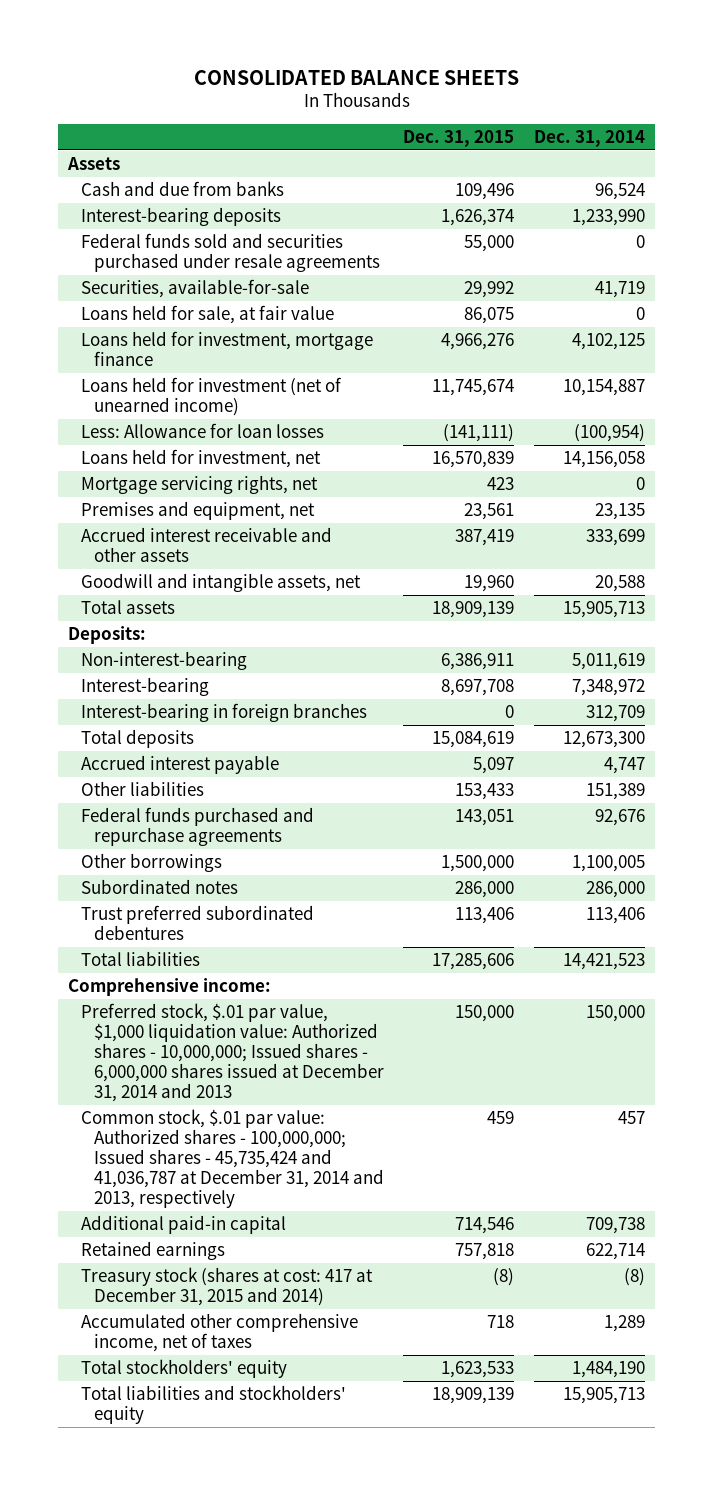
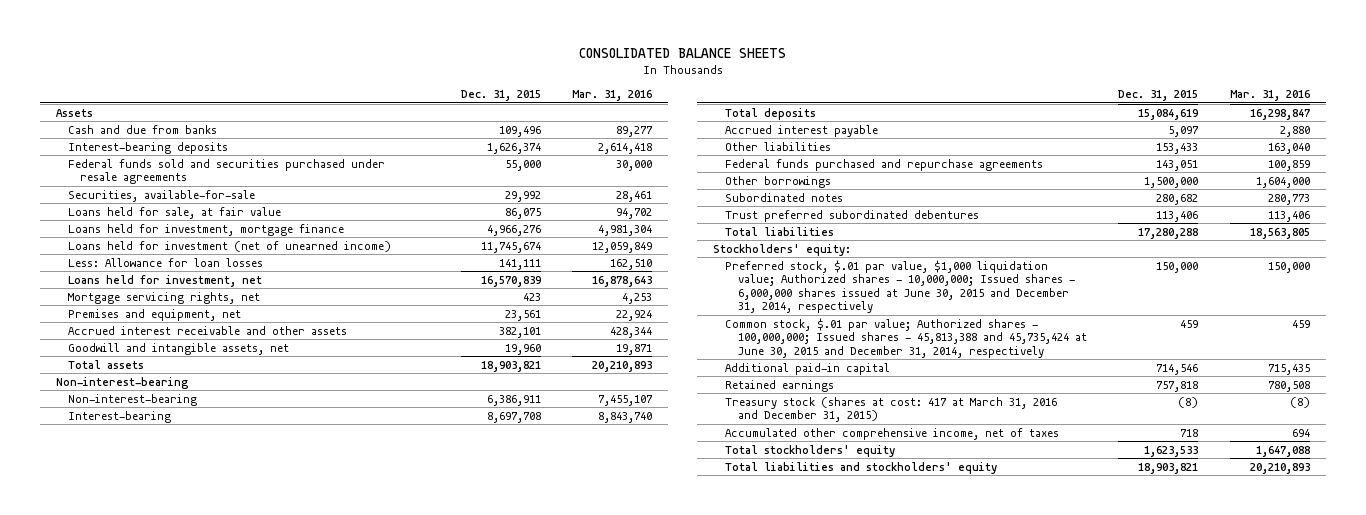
[534,130,646,148] Dec. 31, 2014 -> none
none -> [572,90,653,102] Mar. 31, 2016
[443,424,515,443] (141,111) -> [498,258,541,270] 141,111
[455,529,515,547] 387,419 -> [498,326,541,338] 382,101
[432,601,515,619] 18,909,139 -> [480,360,541,372] 18,903,821
[68,626,147,645] Deposits: -> [55,376,188,389] Non-interest-bearing
[81,703,368,723] Interest-bearing in foreign branches -> none
[455,881,515,899] 286,000 -> [1156,193,1199,205] 280,682
[432,953,515,971] 17,285,606 -> [1138,227,1199,239] 17,280,288
[68,978,272,997] Comprehensive income: -> [713,243,852,256] Stockholders' equity:
[81,1003,384,1102] Preferred stock, $.01 par value, $1,000 liquidation value: Authorized shares - 10,000,000; Issued shares - 6,000,000 shares issued at December 31, 2014 and 2013 -> [725,259,1075,314] Preferred stock, $.01 par value, $1,000 liquidation value; Authorized shares - 10,000,000; Issued shares - 6,000,000 shares issued at June 30, 2015 and December 31, 2014, respectively
[81,1109,384,1208] Common stock, $.01 par value: Authorized shares - 100,000,000; Issued shares - 45,735,424 and 41,036,787 at December 31, 2014 and 2013, respectively -> [725,317,1087,358] Common stock, $.01 par value; Authorized shares - 100,000,000; Issued shares - 45,813,388 and 45,735,424 at June 30, 2015 and December 31, 2014, respectively
[81,1267,374,1306] Treasury stock (shares at cost: 417 at December 31, 2015 and 2014) -> [725,396,1058,423] Treasury stock (shares at cost: 417 at March 31, 2016 and December 31, 2015)
[432,1387,515,1405] 18,909,139 -> [1138,462,1199,474] 18,903,821

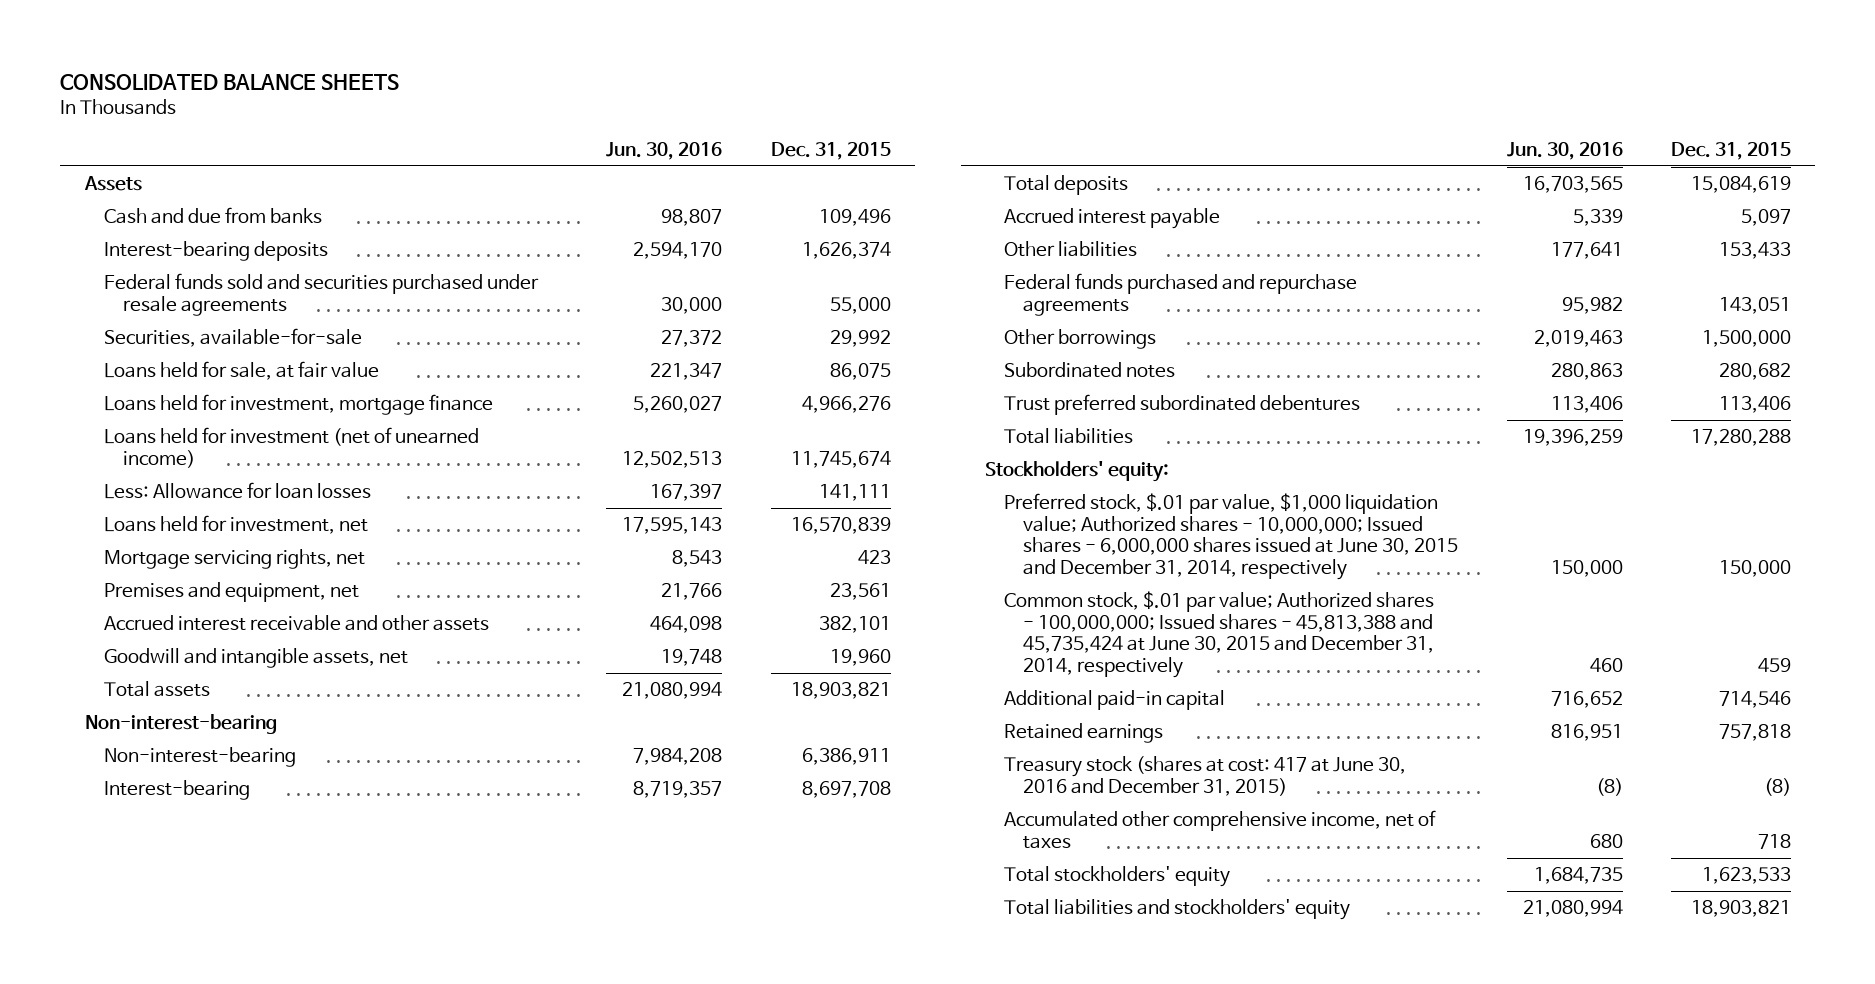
[572,90,653,102] Mar. 31, 2016 -> none
none -> [606,141,723,160] Jun. 30, 2016
[725,396,1058,423] Treasury stock (shares at cost: 417 at March 31, 2016 and December 31, 2015) -> [1004,756,1407,796] Treasury stock (shares at cost: 417 at June 30, 2016 and December 31, 2015)

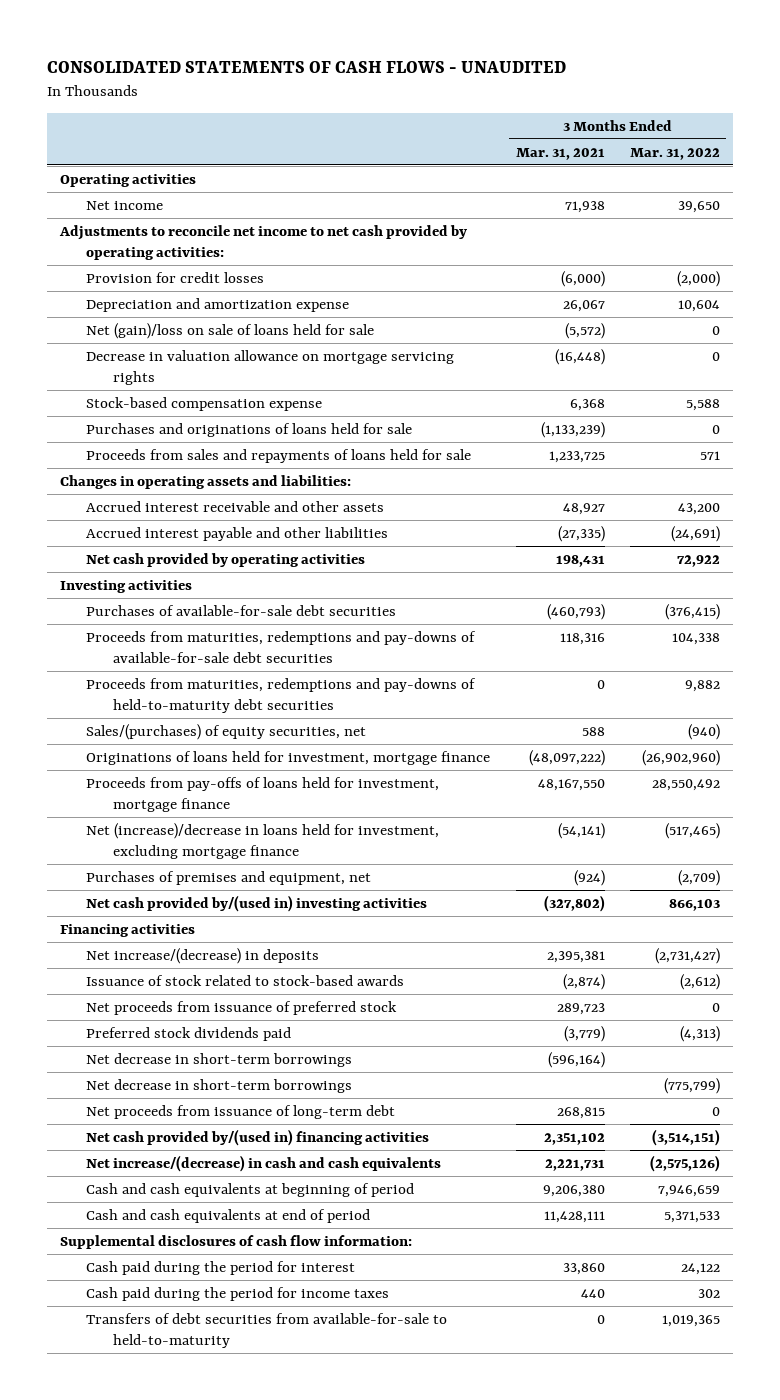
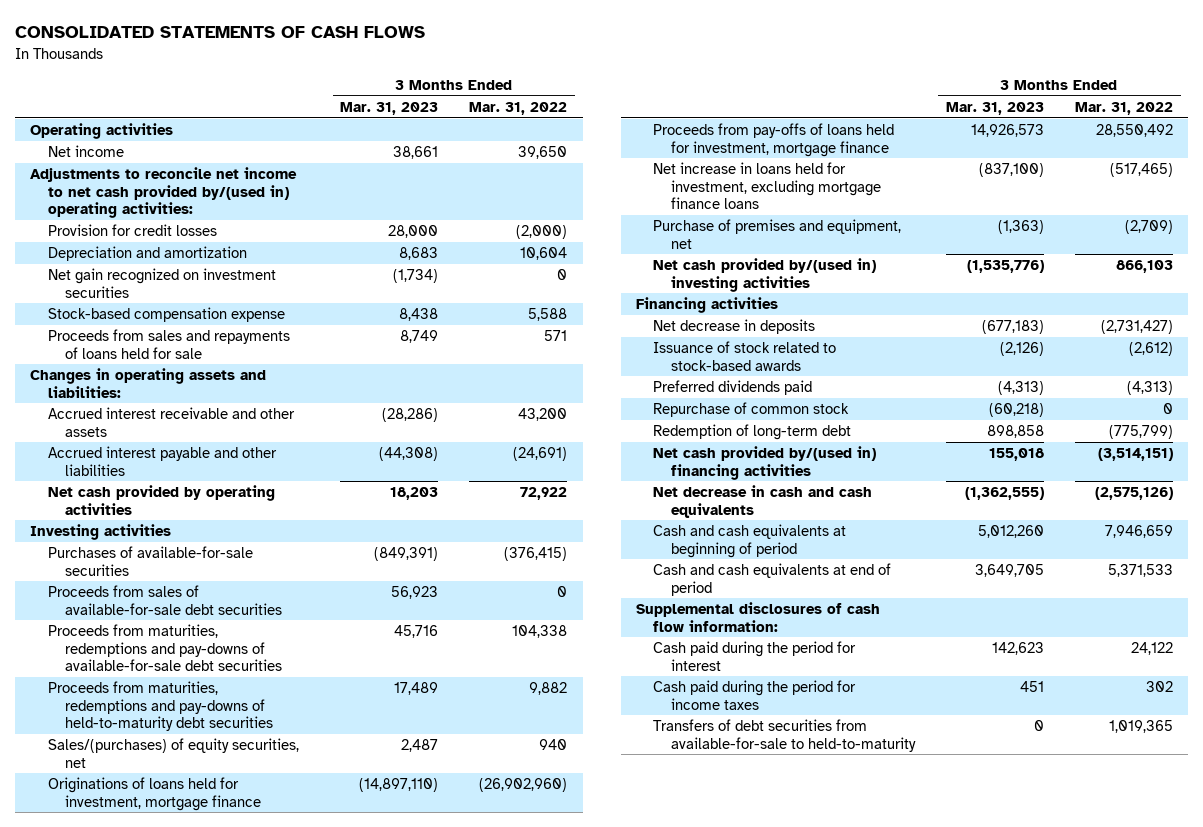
[47,61,567,74] CONSOLIDATED STATEMENTS OF CASH FLOWS - UNAUDITED -> [14,26,425,39] CONSOLIDATED STATEMENTS OF CASH FLOWS
[515,147,605,160] Mar. 31, 2021 -> none
none -> [340,101,439,115] Mar. 31, 2023
[58,224,467,260] Adjustments to reconcile net income to net cash provided by operating activities: -> [30,167,298,218] Adjustments to reconcile net income to net cash provided by/(used in) operating activities:
[86,322,375,339] Net (gain)/loss on sale of loans held for sale -> none
[86,349,455,385] Decrease in valuation allowance on mortgage servicing rights -> none
[86,297,350,312] Depreciation and amortization expense -> [47,246,247,262] Depreciation and amortization
none -> [47,268,276,298] Net gain recognized on investment securities
[86,422,413,437] Purchases and originations of loans held for sale -> none
[86,604,397,616] Purchases of available-for-sale debt securities -> [47,546,253,576] Purchases of available-for-sale securities
none -> [47,585,283,615] Proceeds from sales of available-for-sale debt securities
[688,723,721,740] (940) -> [539,739,568,751] 940
[86,822,440,859] Net (increase)/decrease in loans held for investment, excluding mortgage finance -> [653,162,881,209] Net increase in loans held for investment, excluding mortgage finance loans
[86,870,372,885] Purchases of premises and equipment, net -> [653,219,902,249] Purchase of premises and equipment, net
[86,947,320,964] Net increase/(decrease) in deposits -> [653,319,816,335] Net decrease in deposits
[86,1000,398,1015] Net proceeds from issuance of preferred stock -> none
[86,1052,353,1067] Net decrease in short-term borrowings -> none
[86,1104,396,1119] Net proceeds from issuance of long-term debt -> none
[86,1026,292,1041] Preferred stock dividends paid -> [653,380,813,396] Preferred dividends paid
none -> [653,402,850,418] Repurchase of common stock
[86,1078,353,1093] Net decrease in short-term borrowings -> [653,424,852,441] Redemption of long-term debt
[86,1154,442,1172] Net increase/(decrease) in cash and cash equivalents -> [653,485,873,518] Net decrease in cash and cash equivalents

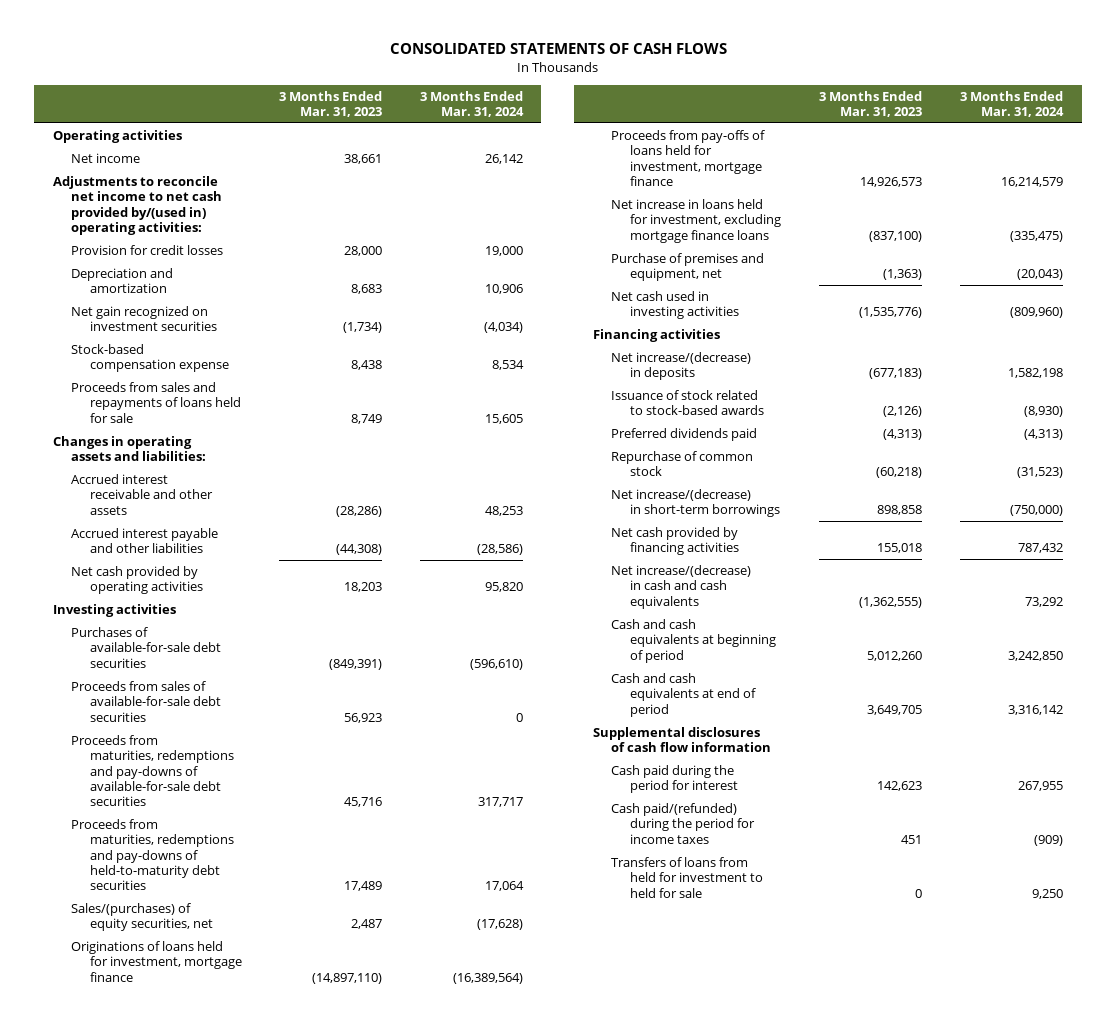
[469,101,568,115] Mar. 31, 2022 -> none
none -> [419,90,524,117] 3 Months Ended Mar. 31, 2024
[47,546,253,576] Purchases of available-for-sale securities -> [71,627,221,668] Purchases of available-for-sale debt securities
[653,258,877,292] Net cash provided by/(used in) investing activities -> [611,291,739,320] Net cash used in investing activities
[653,319,816,335] Net decrease in deposits -> [611,352,752,381] Net increase/(decrease) in deposits
[653,424,852,441] Redemption of long-term debt -> [611,489,780,518] Net increase/(decrease) in short-term borrowings
[653,446,877,480] Net cash provided by/(used in) financing activities -> [611,527,739,556] Net cash provided by financing activities
[653,485,873,518] Net decrease in cash and cash equivalents -> [611,565,752,609] Net increase/(decrease) in cash and cash equivalents
[635,602,880,632] Supplemental disclosures of cash flow information: -> [592,727,772,753] Supplemental disclosures of cash flow information
[653,680,857,710] Cash paid during the period for income taxes -> [611,803,755,844] Cash paid/(refunded) during the period for income taxes
[653,719,916,752] Transfers of debt securities from available-for-sale to held-to-maturity -> [611,857,763,898] Transfers of loans from held for investment to held for sale

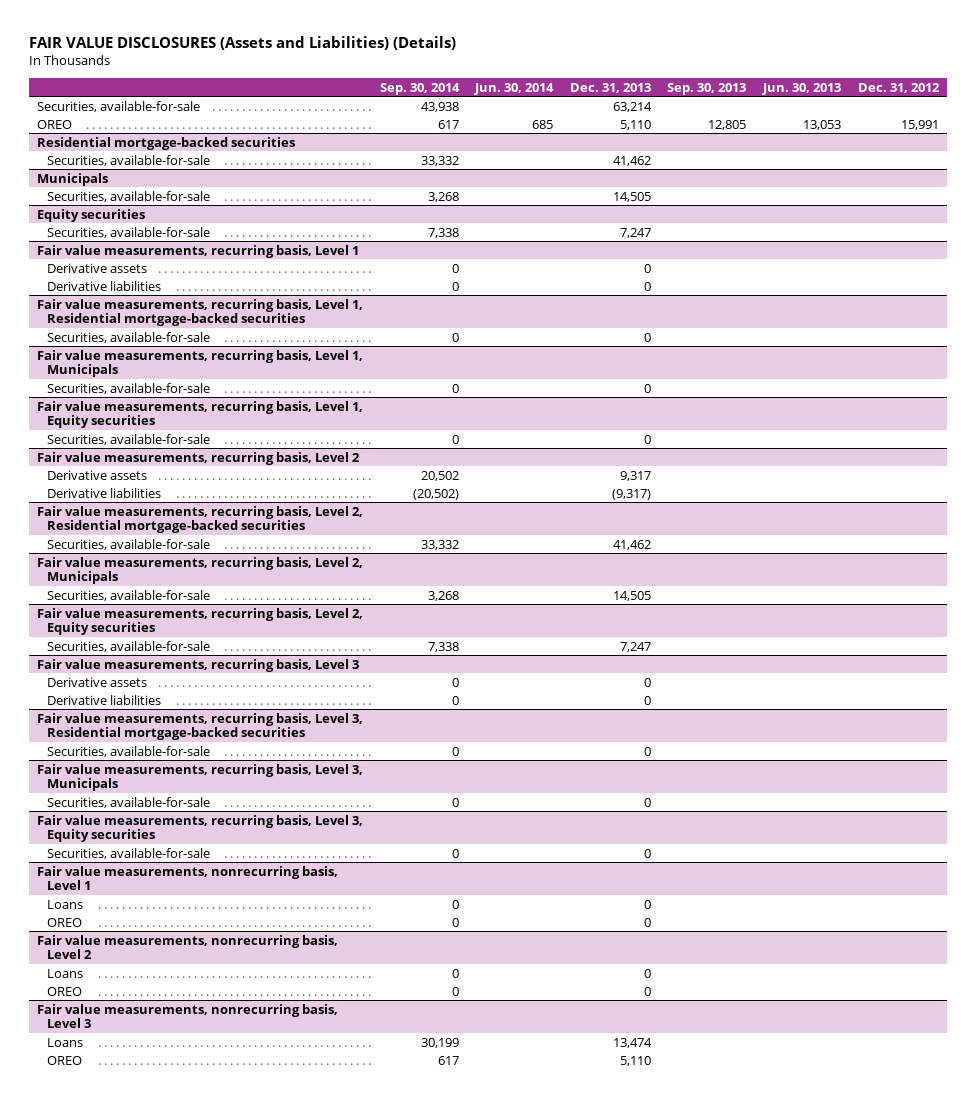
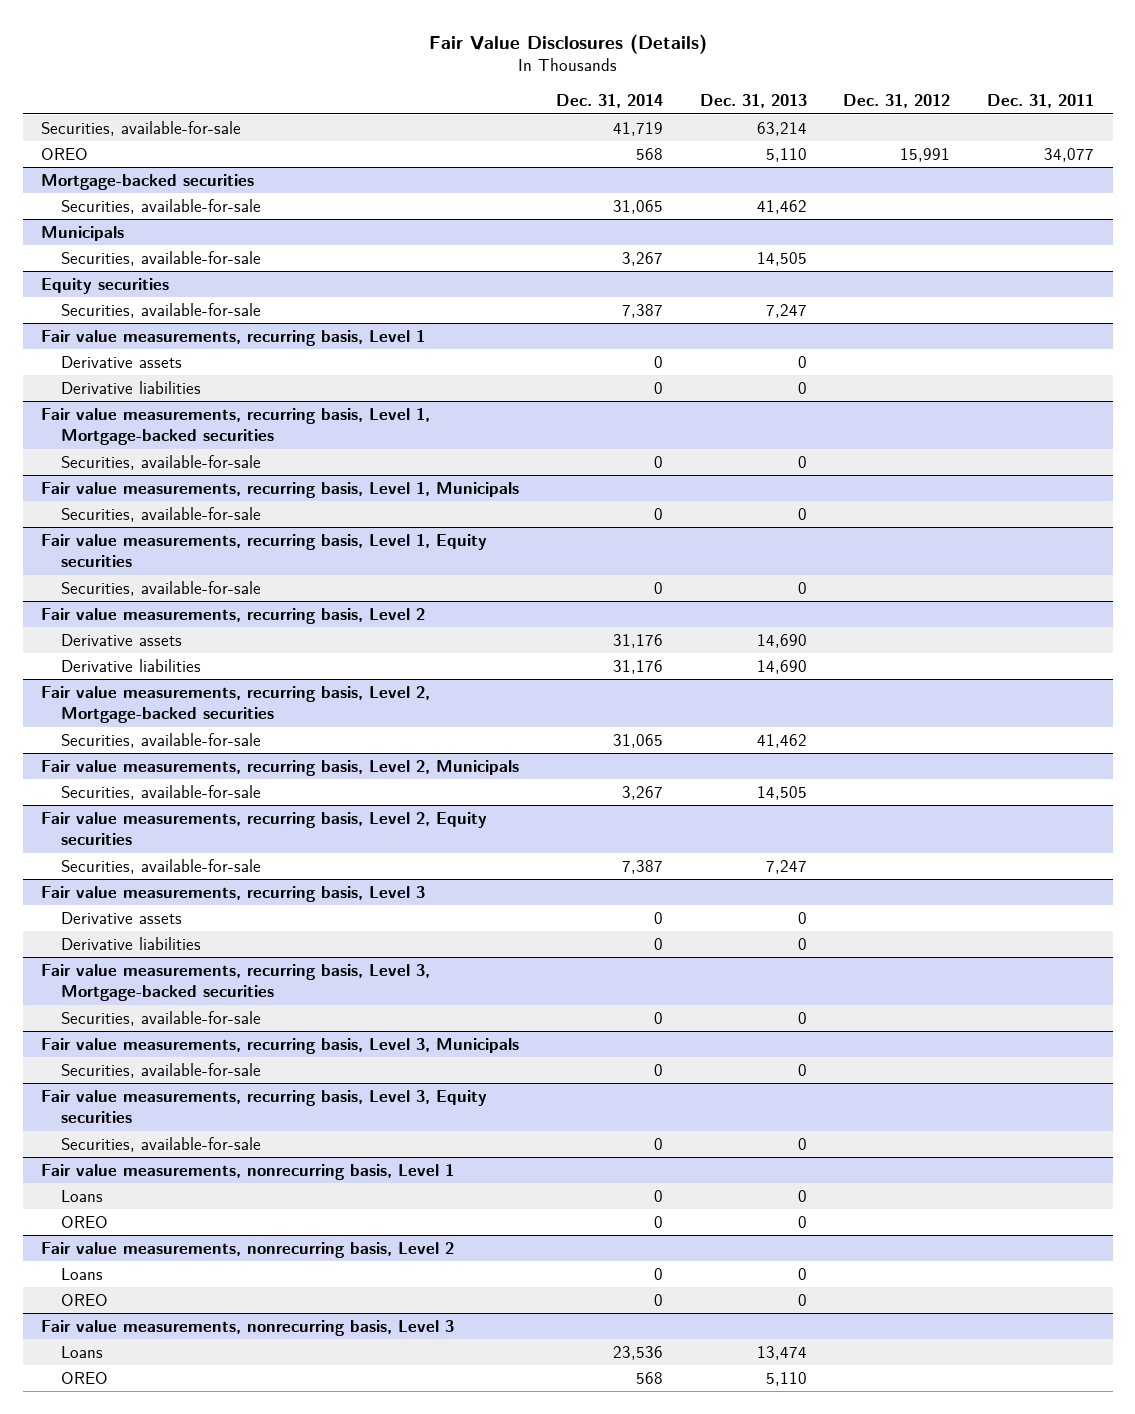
[28,36,456,51] FAIR VALUE DISCLOSURES (Assets and Liabilities) (Details) -> [428,33,707,54] Fair Value Disclosures (Details)
[379,82,460,95] Sep. 30, 2014 -> none
[474,82,555,95] Jun. 30, 2014 -> none
[667,82,747,95] Sep. 30, 2013 -> none
[761,82,841,95] Jun. 30, 2013 -> none
none -> [555,94,663,109] Dec. 31, 2014
none -> [987,94,1095,109] Dec. 31, 2011
[36,136,295,150] Residential mortgage-backed securities -> [41,173,255,190] Mortgage-backed securities
[36,298,363,327] Fair value measurements, recurring basis, Level 1, Residential mortgage-backed securities -> [41,407,431,446] Fair value measurements, recurring basis, Level 1, Mortgage-backed securities
[619,470,651,481] 9,317 -> [756,633,807,648] 14,690
[611,488,651,500] (9,317) -> [756,659,807,674] 14,690
[36,505,363,534] Fair value measurements, recurring basis, Level 2, Residential mortgage-backed securities -> [41,685,431,724] Fair value measurements, recurring basis, Level 2, Mortgage-backed securities
[36,712,363,741] Fair value measurements, recurring basis, Level 3, Residential mortgage-backed securities -> [41,963,431,1002] Fair value measurements, recurring basis, Level 3, Mortgage-backed securities

